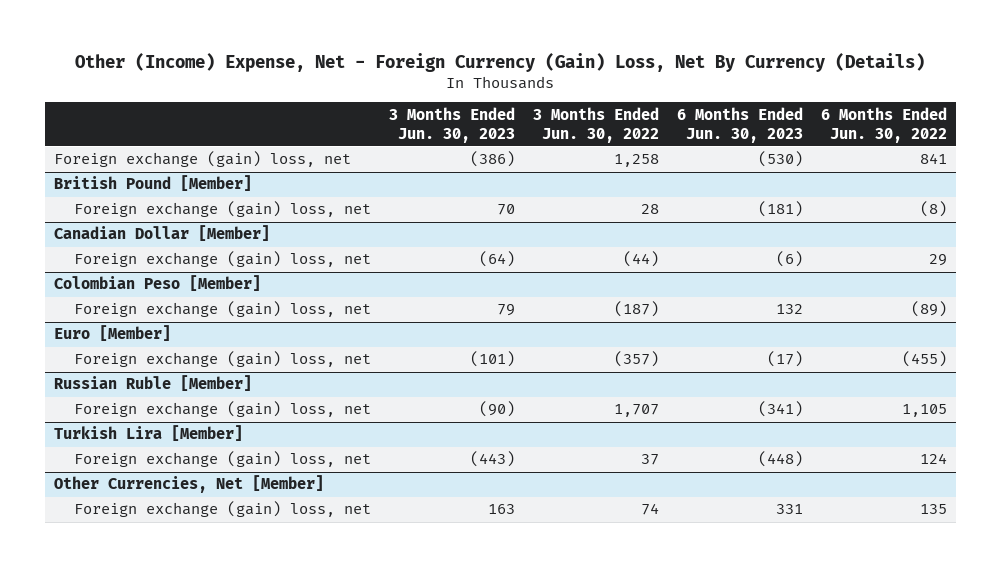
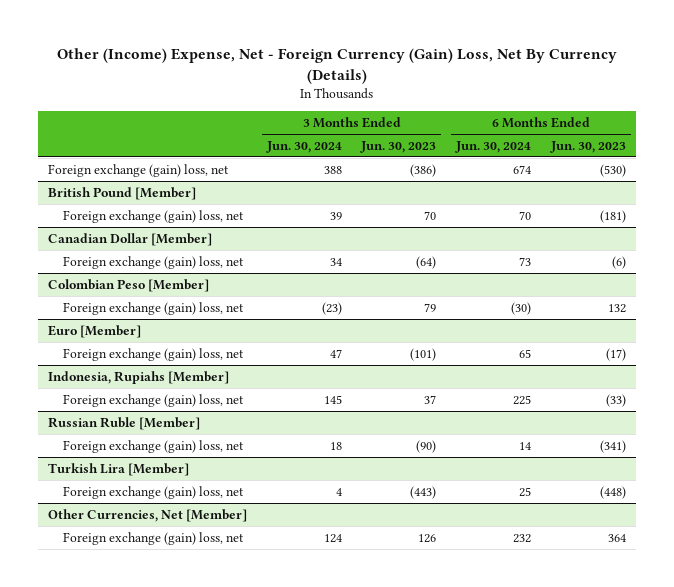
[532,106,659,143] 3 Months Ended Jun. 30, 2022 -> none
[820,106,947,143] 6 Months Ended Jun. 30, 2022 -> none
none -> [265,140,342,153] Jun. 30, 2024
none -> [455,140,532,153] Jun. 30, 2024
none -> [48,370,230,384] Indonesia, Rupiahs [Member]
none -> [63,393,245,407] Foreign exchange (gain) loss, net
[487,504,515,515] 163 -> [418,533,437,543] 126
[775,504,803,515] 331 -> [607,533,626,542] 364

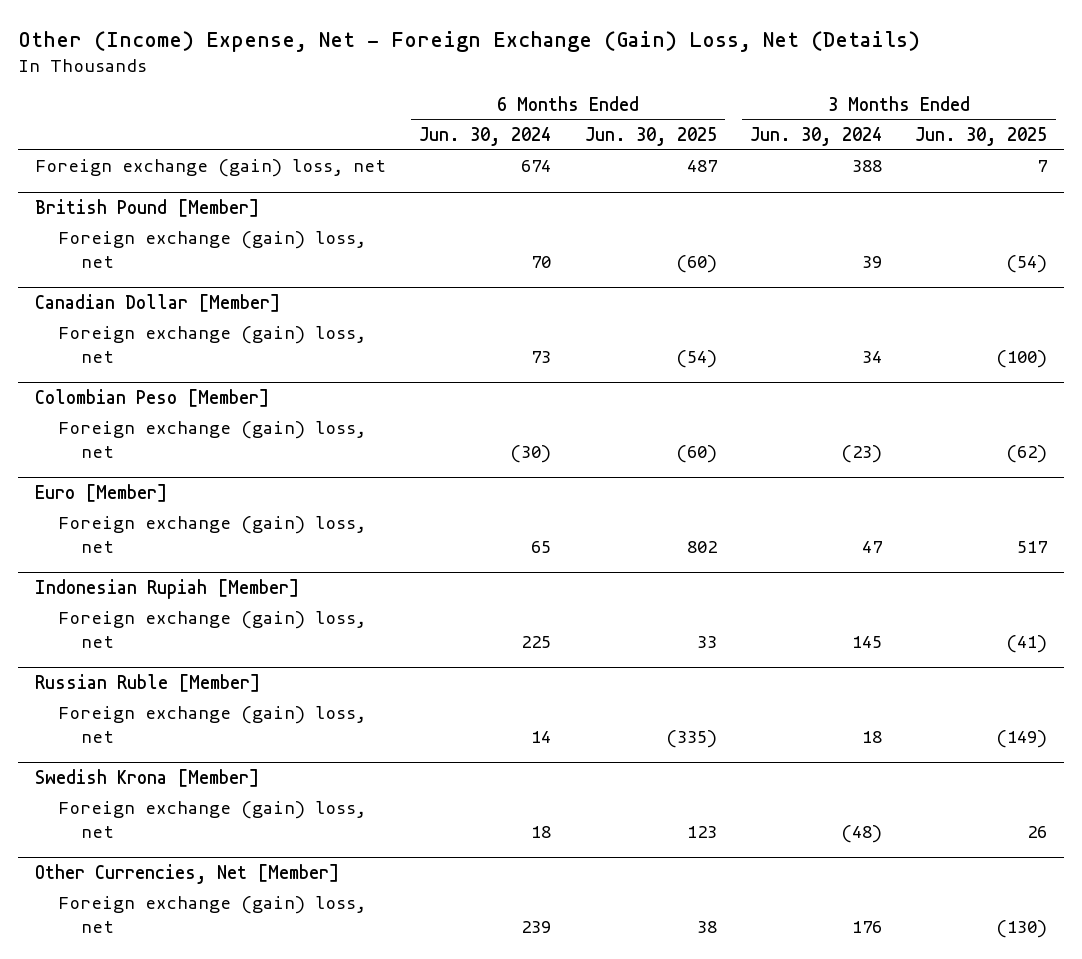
[56,48,617,84] Other (Income) Expense, Net - Foreign Currency (Gain) Loss, Net By Currency (Details) -> [18,30,921,52] Other (Income) Expense, Net - Foreign Exchange (Gain) Loss, Net (Details)
[360,140,437,153] Jun. 30, 2023 -> none
[549,140,626,153] Jun. 30, 2023 -> none
none -> [584,127,717,147] Jun. 30, 2025
none -> [915,127,1048,147] Jun. 30, 2025
[48,370,230,384] Indonesia, Rupiahs [Member] -> [34,578,299,599] Indonesian Rupiah [Member]
[48,462,190,476] Turkish Lira [Member] -> none
none -> [34,768,259,787] Swedish Krona [Member]
[335,487,342,496] 4 -> [841,824,883,843] (48)
[519,486,532,497] 25 -> [531,825,552,838] 18
[323,533,342,543] 124 -> [852,920,883,933] 176
[513,533,532,543] 232 -> [521,920,552,933] 239

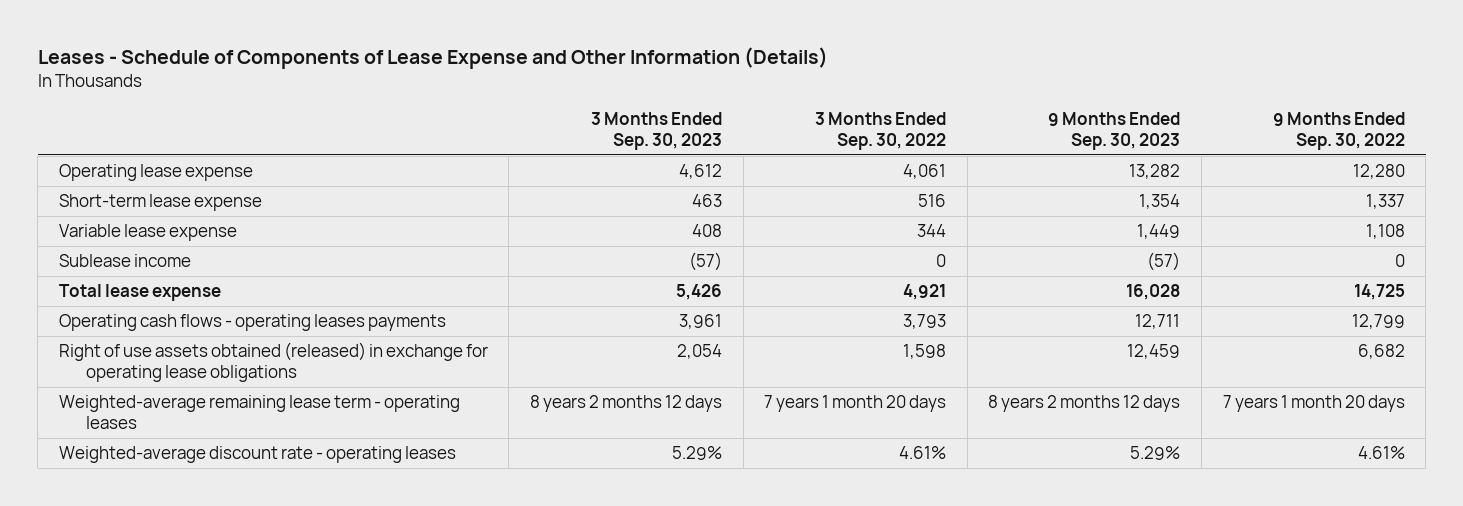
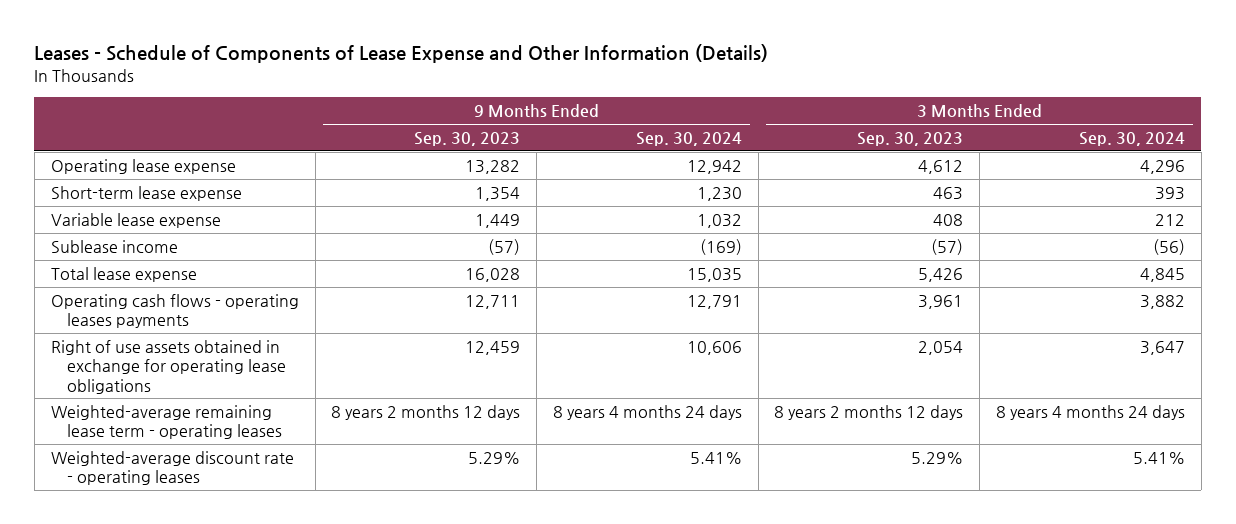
[815,111,947,151] 3 Months Ended Sep. 30, 2022 -> none
[1272,111,1405,151] 9 Months Ended Sep. 30, 2022 -> none
none -> [635,131,742,146] Sep. 30, 2024
none -> [1079,131,1186,146] Sep. 30, 2024
[58,341,488,383] Right of use assets obtained (released) in exchange for operating lease obligations -> [50,339,287,394] Right of use assets obtained in exchange for operating lease obligations

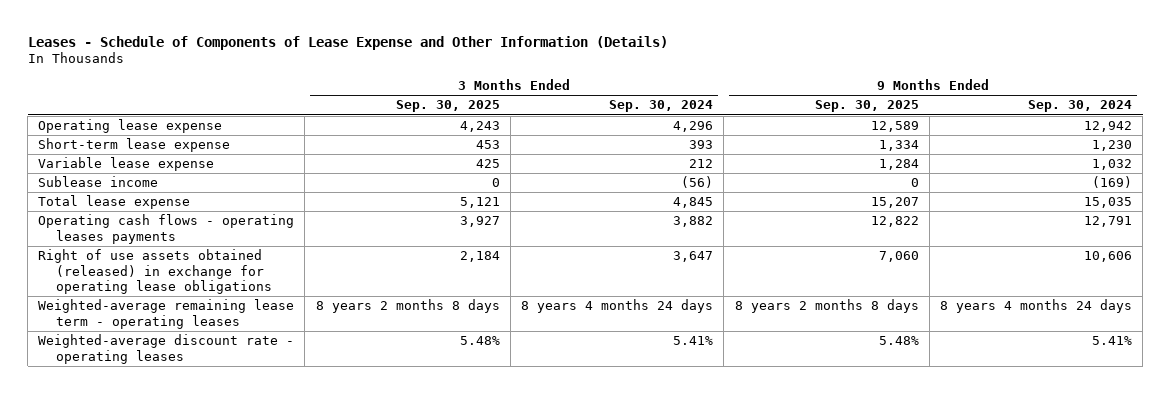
[414,131,521,146] Sep. 30, 2023 -> none
[857,131,964,146] Sep. 30, 2023 -> none
none -> [395,100,500,113] Sep. 30, 2025
none -> [814,100,919,113] Sep. 30, 2025
[50,339,287,394] Right of use assets obtained in exchange for operating lease obligations -> [38,249,273,295] Right of use assets obtained (released) in exchange for operating lease obligations

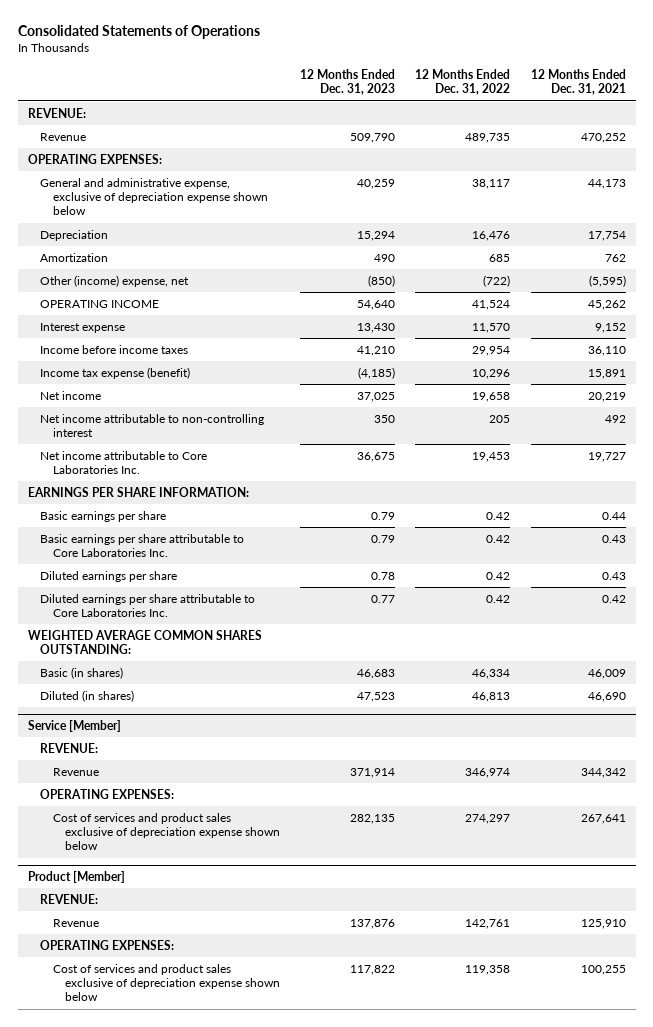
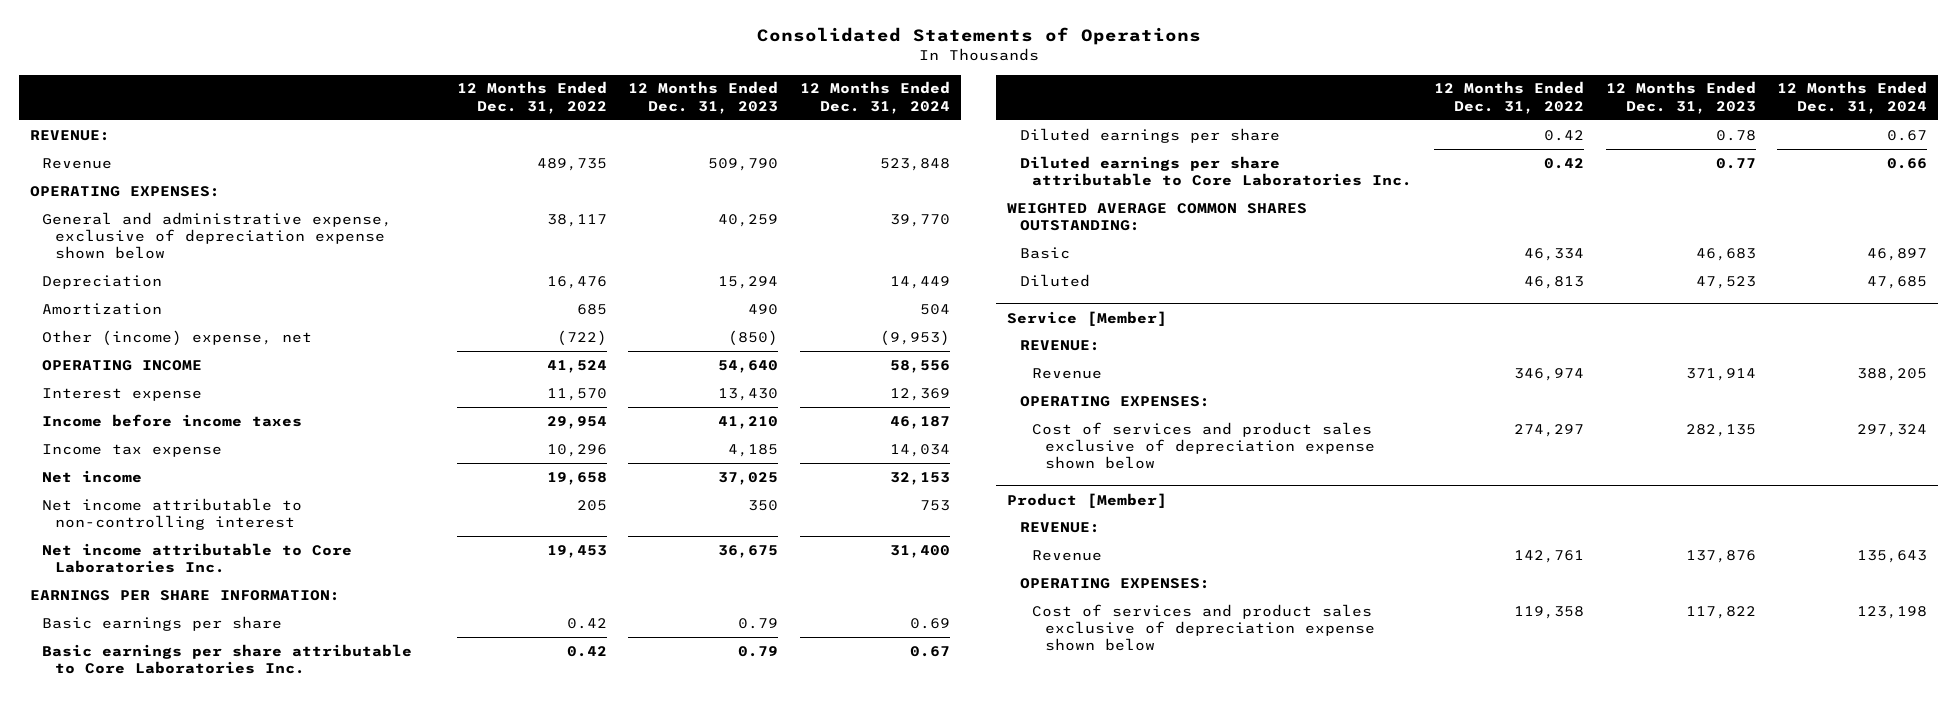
[530,69,626,96] 12 Months Ended Dec. 31, 2021 -> none
none -> [799,81,950,114] 12 Months Ended Dec. 31, 2024
[40,366,191,379] Income tax expense (benefit) -> [42,443,223,457] Income tax expense
[358,366,396,379] (4,185) -> [728,443,779,457] 4,185
[40,666,124,679] Basic (in shares) -> [1019,246,1070,259] Basic
[40,689,135,702] Diluted (in shares) -> [1019,273,1090,287] Diluted

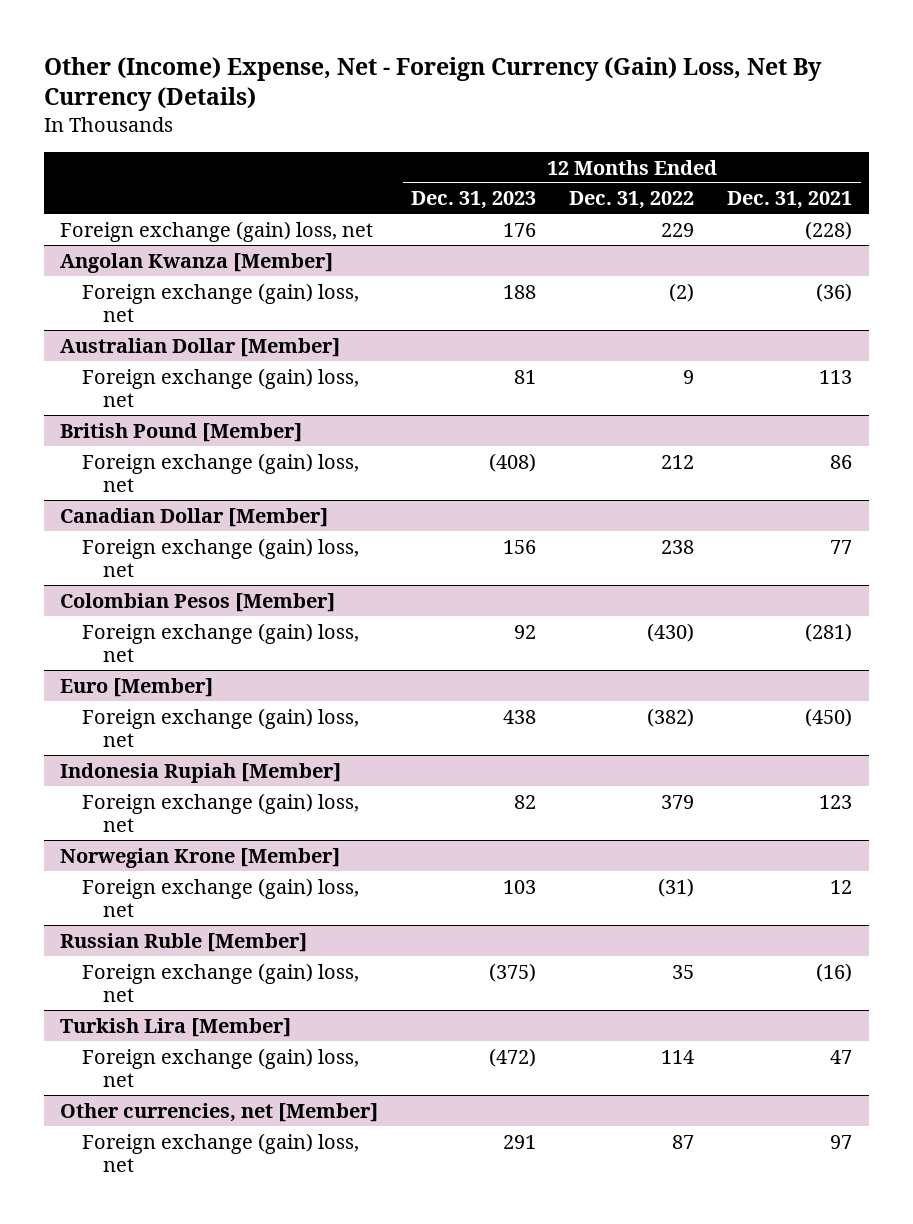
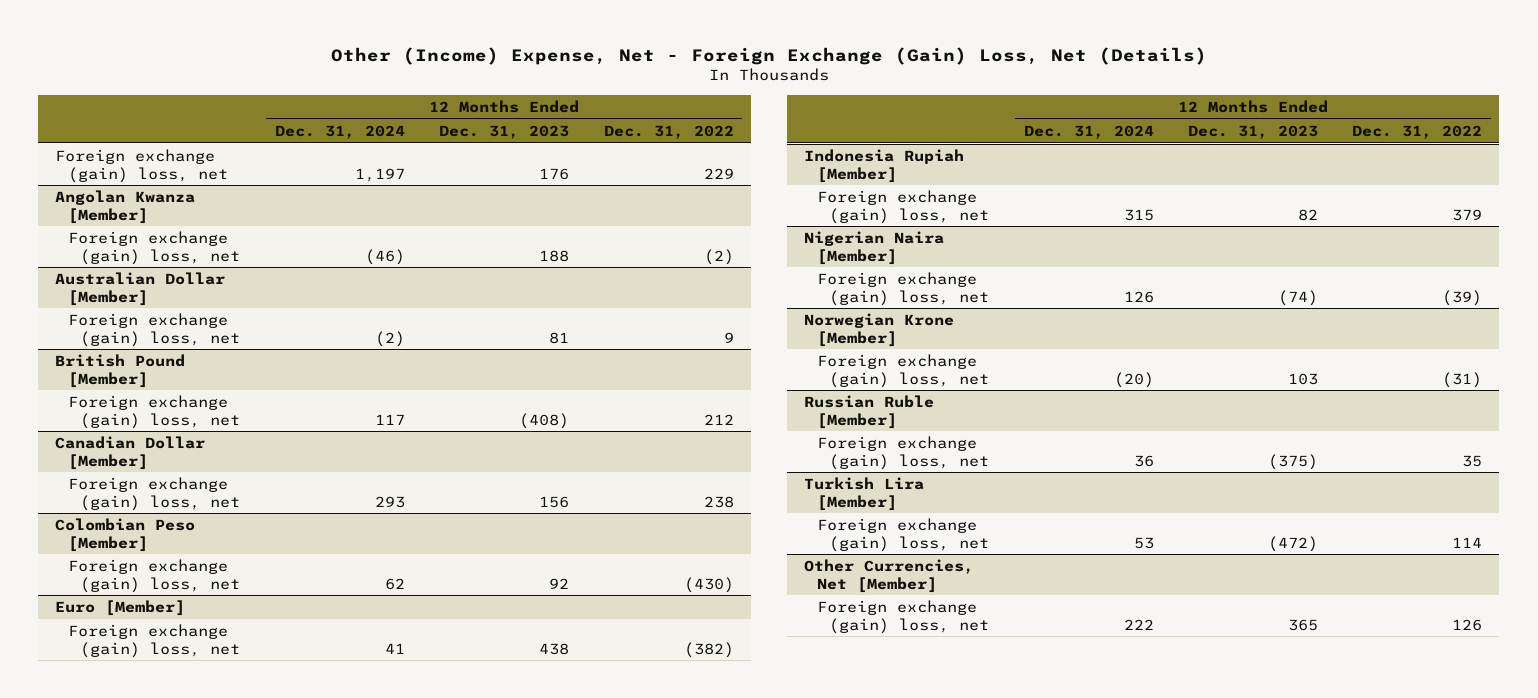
[43,56,822,112] Other (Income) Expense, Net - Foreign Currency (Gain) Loss, Net By Currency (Details) -> [330,46,1207,65] Other (Income) Expense, Net - Foreign Exchange (Gain) Loss, Net (Details)
[727,191,853,210] Dec. 31, 2021 -> none
none -> [274,124,405,139] Dec. 31, 2024
[60,592,336,612] Colombian Pesos [Member] -> [55,517,196,552] Colombian Peso [Member]
none -> [804,230,945,265] Nigerian Naira [Member]
none -> [816,271,990,306] Foreign exchange (gain) loss, net
[60,1102,379,1122] Other currencies, net [Member] -> [804,558,975,593] Other Currencies, Net [Member]
[503,1134,537,1149] 291 -> [1287,618,1318,631] 365
[672,1134,695,1149] 87 -> [1452,618,1483,631] 126

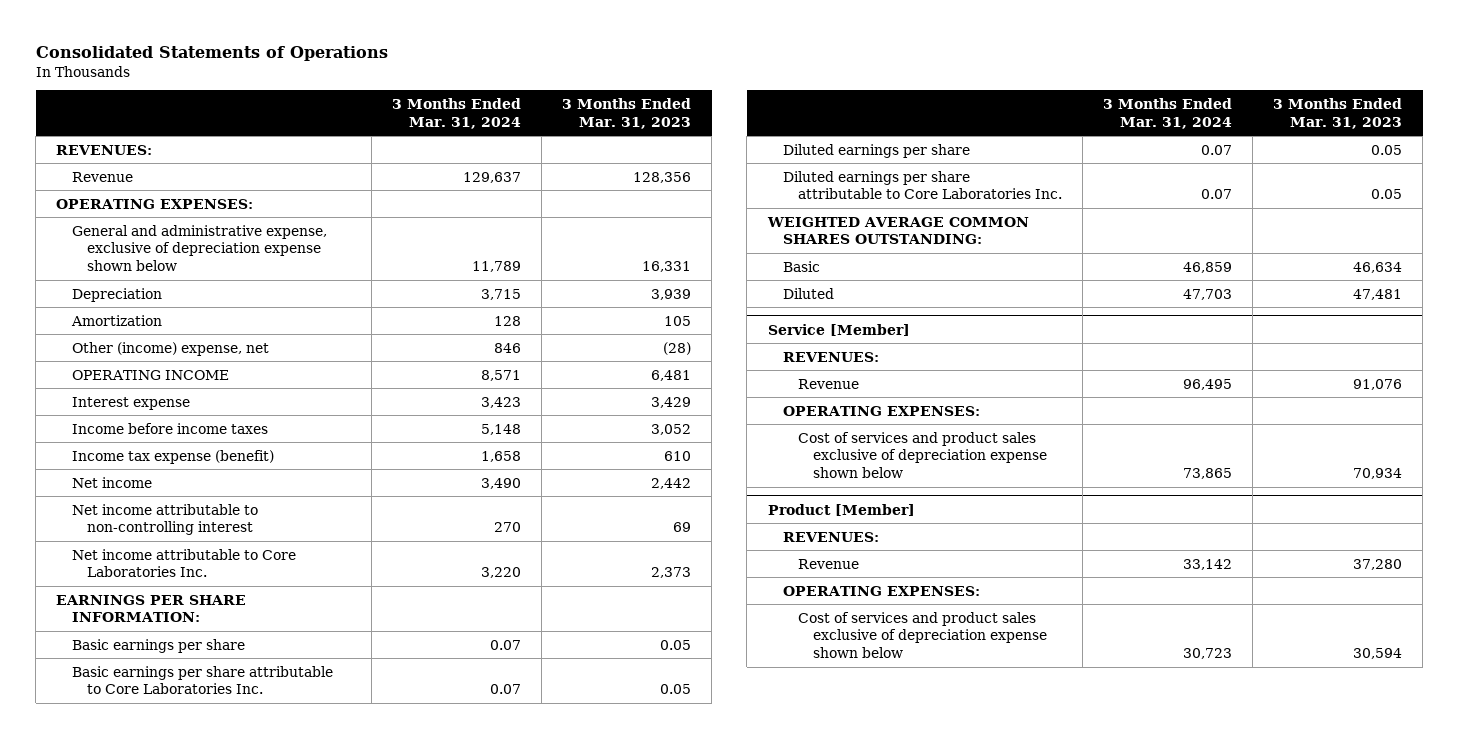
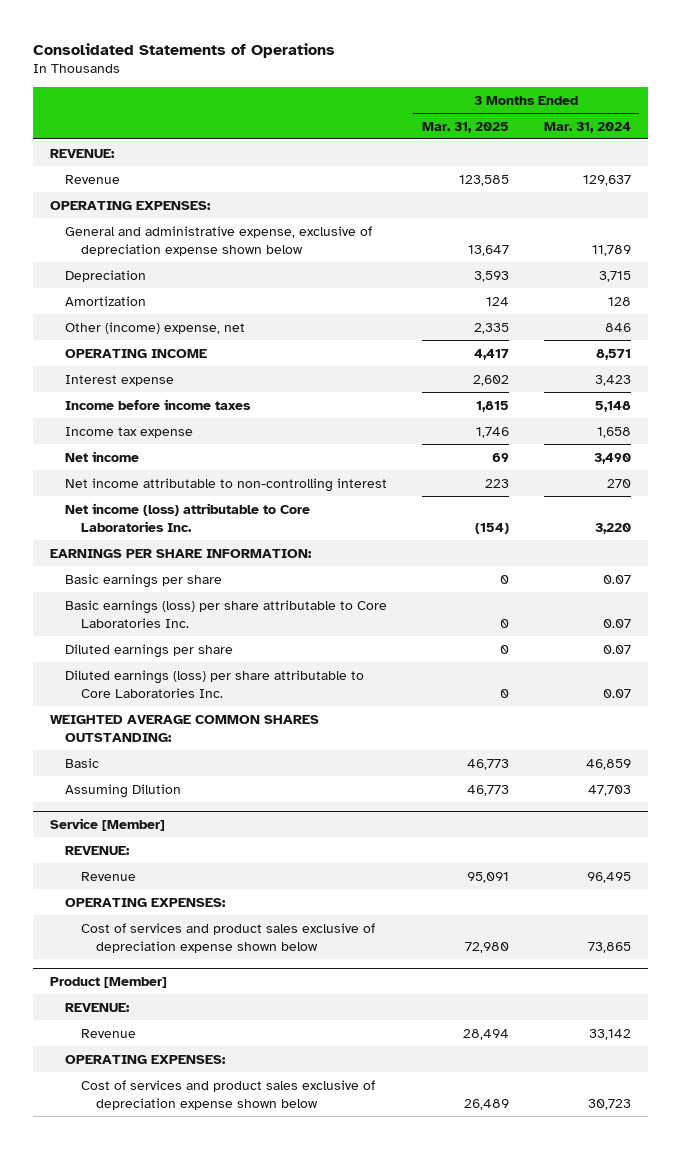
[562,98,692,129] 3 Months Ended Mar. 31, 2023 -> none
none -> [422,121,510,133] Mar. 31, 2025
[56,144,153,155] REVENUES: -> [50,148,116,158] REVENUE:
[71,449,274,464] Income tax expense (benefit) -> [65,426,194,438] Income tax expense
[71,548,296,578] Net income attributable to Core Laboratories Inc. -> [65,502,311,532] Net income (loss) attributable to Core Laboratories Inc.
[71,665,333,695] Basic earnings per share attributable to Core Laboratories Inc. -> [65,599,388,628] Basic earnings (loss) per share attributable to Core Laboratories Inc.
[782,170,1062,200] Diluted earnings per share attributable to Core Laboratories Inc. -> [65,669,365,698] Diluted earnings (loss) per share attributable to Core Laboratories Inc.
[782,287,834,299] Diluted -> [65,783,182,798] Assuming Dilution
[782,351,879,362] REVENUES: -> [65,845,131,855] REVENUE:
[782,531,879,542] REVENUES: -> [65,1002,131,1012] REVENUE:

